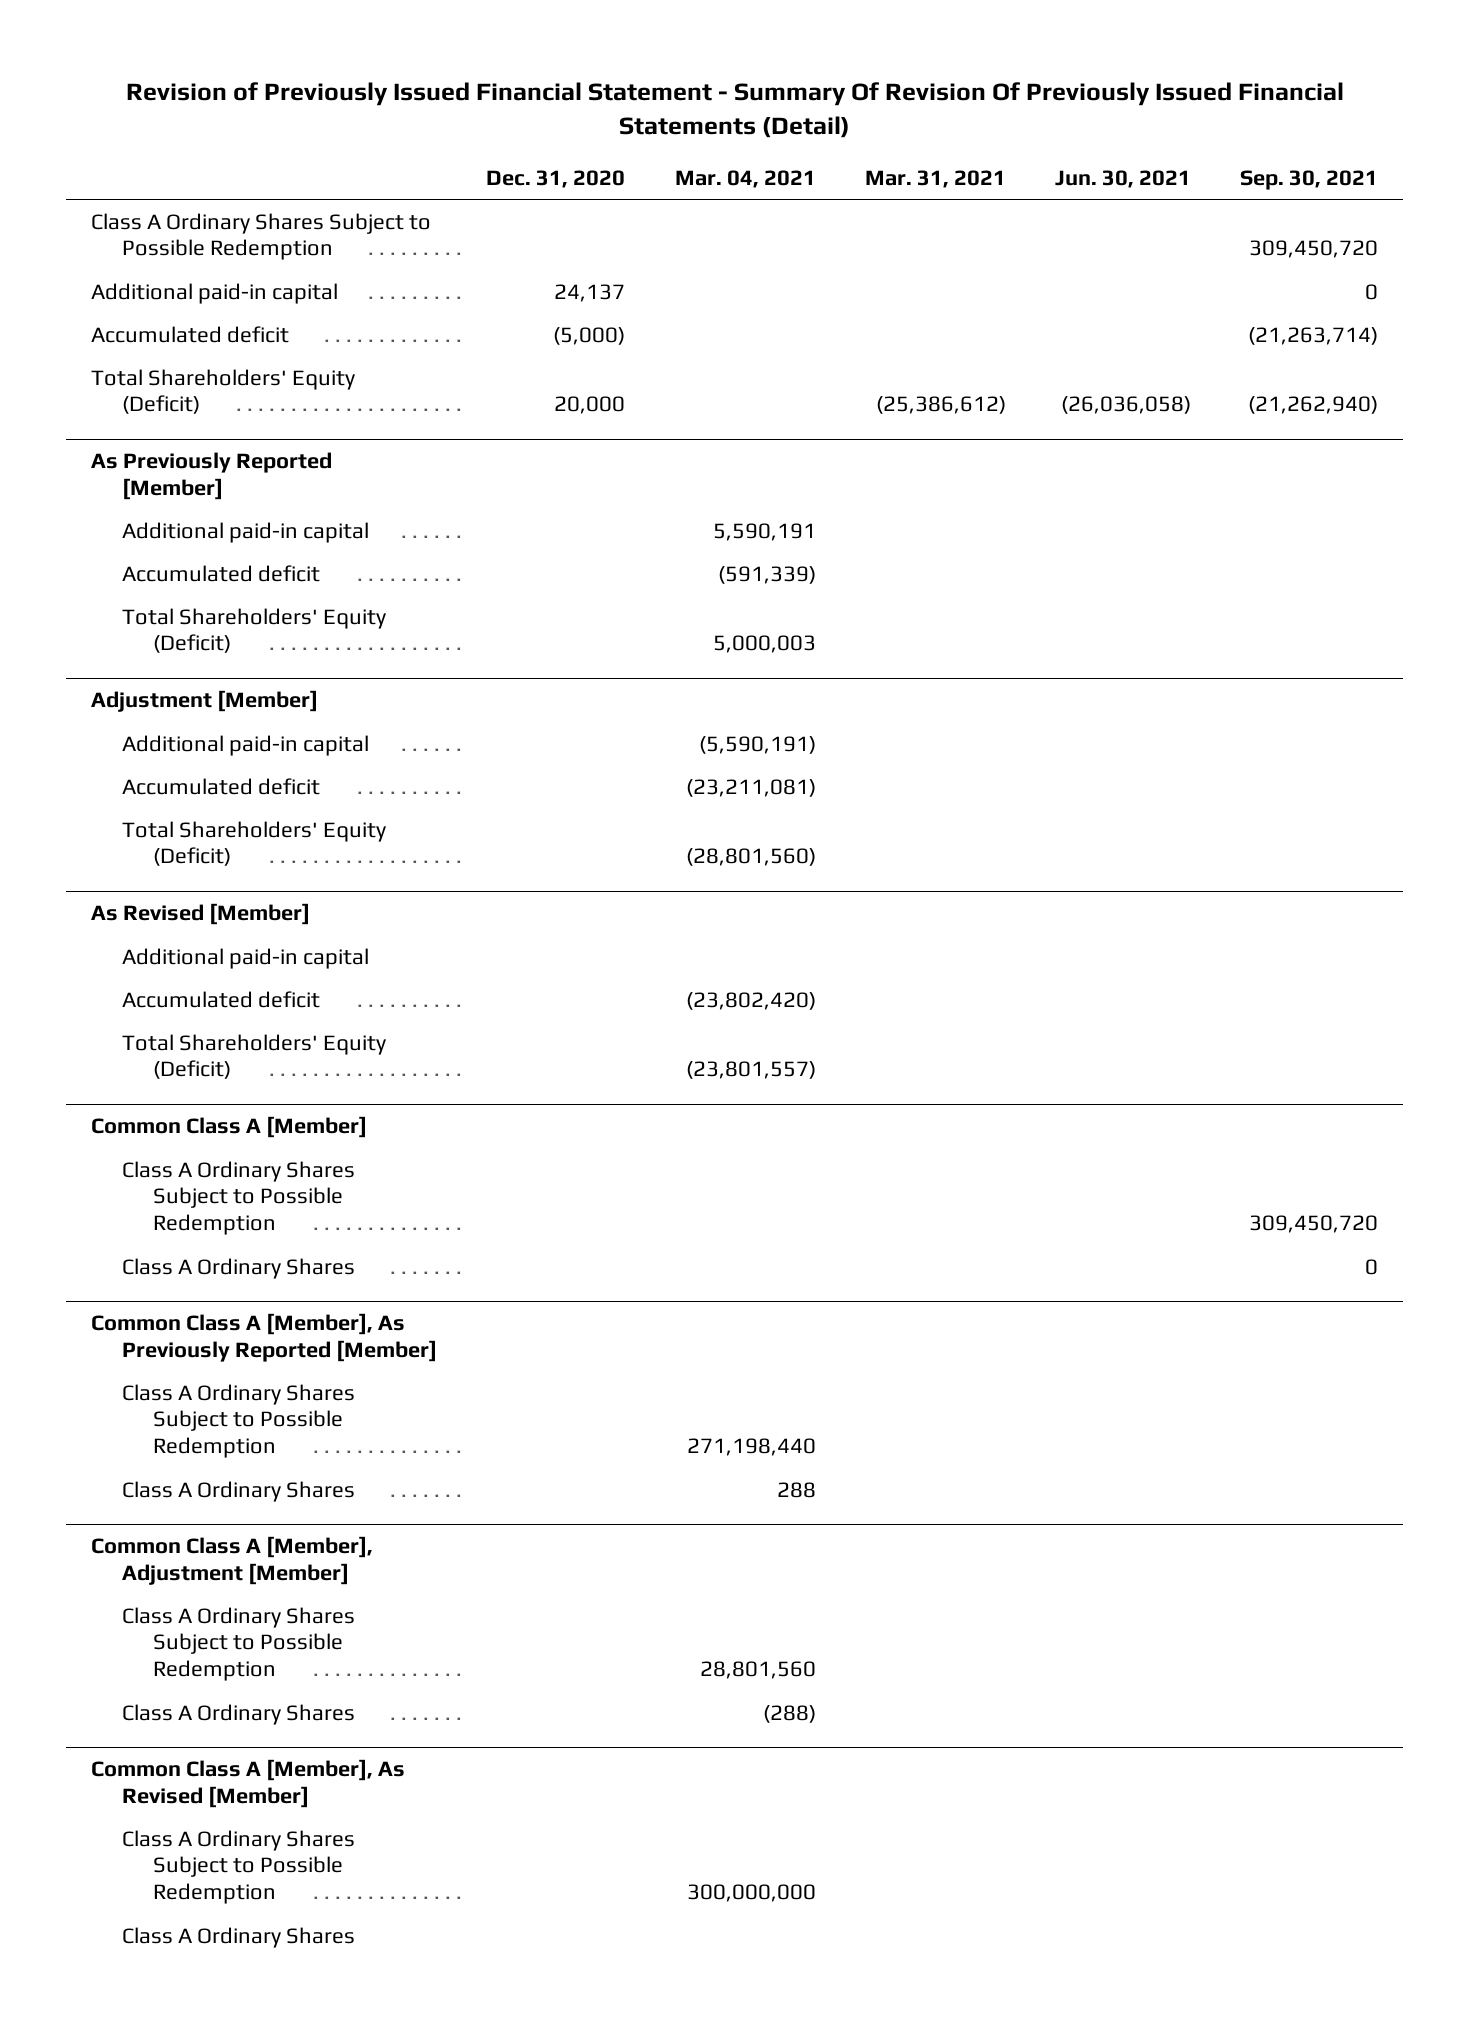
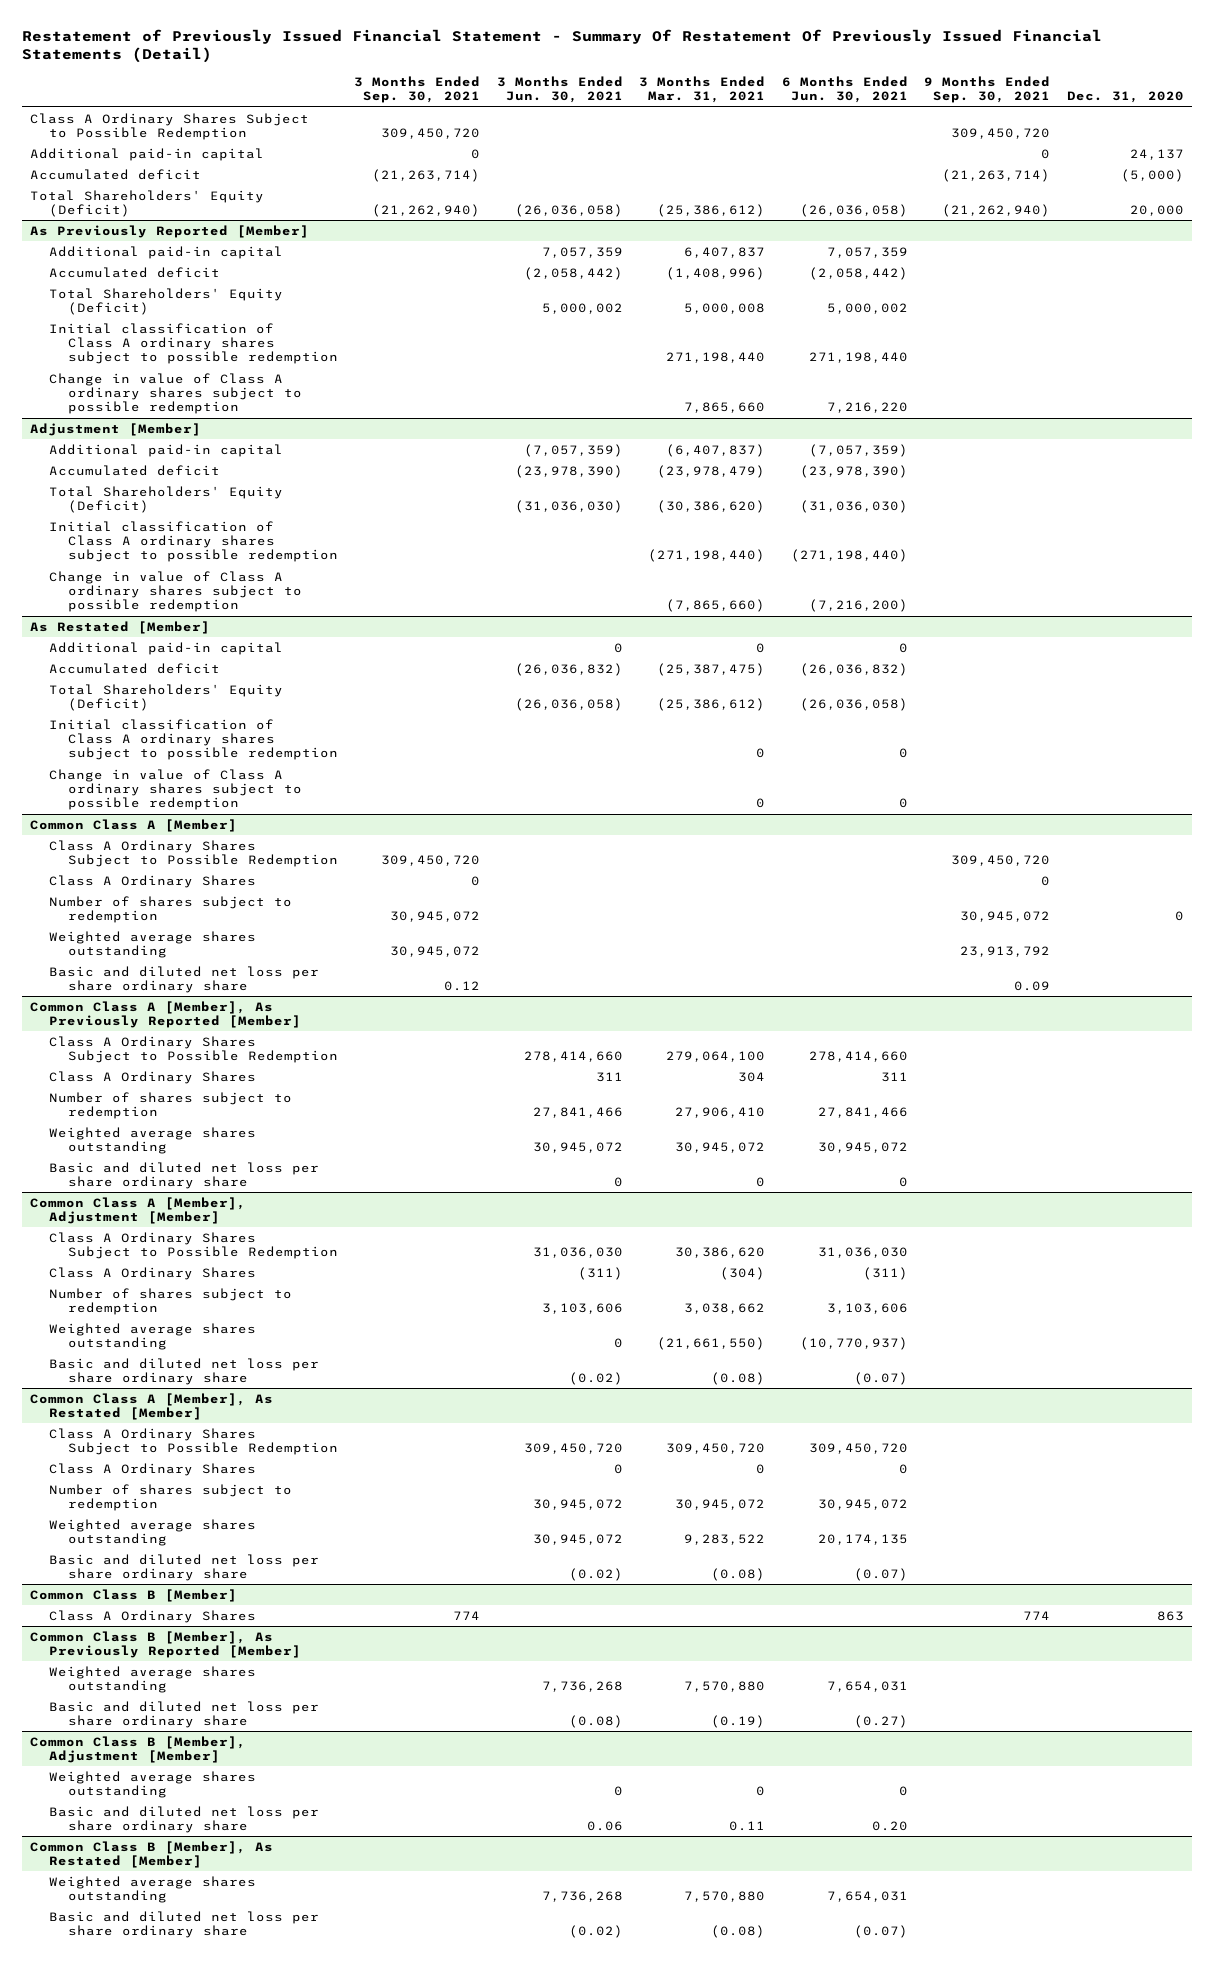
[125,82,1344,139] Revision of Previously Issued Financial Statement - Summary Of Revision Of Previously Issued Financial Statements (Detail) -> [21,28,1102,64] Restatement of Previously Issued Financial Statement - Summary Of Restatement Of Previously Issued Financial Statements (Detail)
[674,169,816,188] Mar. 04, 2021 -> none
[864,169,1006,188] Mar. 31, 2021 -> none
[1055,169,1192,188] Jun. 30, 2021 -> none
[1240,169,1379,190] Sep. 30, 2021 -> none
none -> [354,76,481,104] 3 Months Ended Sep. 30, 2021
none -> [496,76,623,104] 3 Months Ended Jun. 30, 2021
none -> [639,76,766,104] 3 Months Ended Mar. 31, 2021
none -> [781,76,908,104] 6 Months Ended Jun. 30, 2021
none -> [924,76,1051,104] 9 Months Ended Sep. 30, 2021
none -> [48,322,338,365] Initial classification of Class A ordinary shares subject to possible redemption
none -> [48,372,302,415] Change in value of Class A ordinary shares subject to possible redemption
none -> [48,520,338,563] Initial classification of Class A ordinary shares subject to possible redemption
none -> [48,570,302,613] Change in value of Class A ordinary shares subject to possible redemption
[91,903,311,926] As Revised [Member] -> [30,620,211,634] As Restated [Member]
none -> [48,718,338,761] Initial classification of Class A ordinary shares subject to possible redemption
none -> [48,768,302,811] Change in value of Class A ordinary shares subject to possible redemption
none -> [48,895,292,924] Number of shares subject to redemption
none -> [48,930,256,959] Weighted average shares outstanding
none -> [48,965,319,994] Basic and diluted net loss per share ordinary share
none -> [48,1091,292,1120] Number of shares subject to redemption
none -> [48,1126,256,1155] Weighted average shares outstanding
none -> [48,1161,319,1190] Basic and diluted net loss per share ordinary share
none -> [48,1287,292,1316] Number of shares subject to redemption
none -> [48,1322,256,1351] Weighted average shares outstanding
none -> [48,1357,319,1386] Basic and diluted net loss per share ordinary share
[91,1759,406,1808] Common Class A [Member], As Revised [Member] -> [30,1392,274,1421] Common Class A [Member], As Restated [Member]
none -> [48,1483,292,1512] Number of shares subject to redemption
none -> [48,1518,256,1547] Weighted average shares outstanding
none -> [48,1553,319,1582] Basic and diluted net loss per share ordinary share
none -> [30,1588,238,1602] Common Class B [Member]
none -> [48,1609,256,1623] Class A Ordinary Shares
none -> [30,1630,301,1659] Common Class B [Member], As Previously Reported [Member]
none -> [48,1665,256,1694] Weighted average shares outstanding
none -> [48,1700,319,1729] Basic and diluted net loss per share ordinary share
none -> [30,1735,247,1764] Common Class B [Member], Adjustment [Member]
none -> [48,1770,256,1799] Weighted average shares outstanding
none -> [48,1805,319,1834] Basic and diluted net loss per share ordinary share
none -> [30,1840,274,1869] Common Class B [Member], As Restated [Member]
none -> [48,1875,256,1904] Weighted average shares outstanding
none -> [48,1910,319,1939] Basic and diluted net loss per share ordinary share

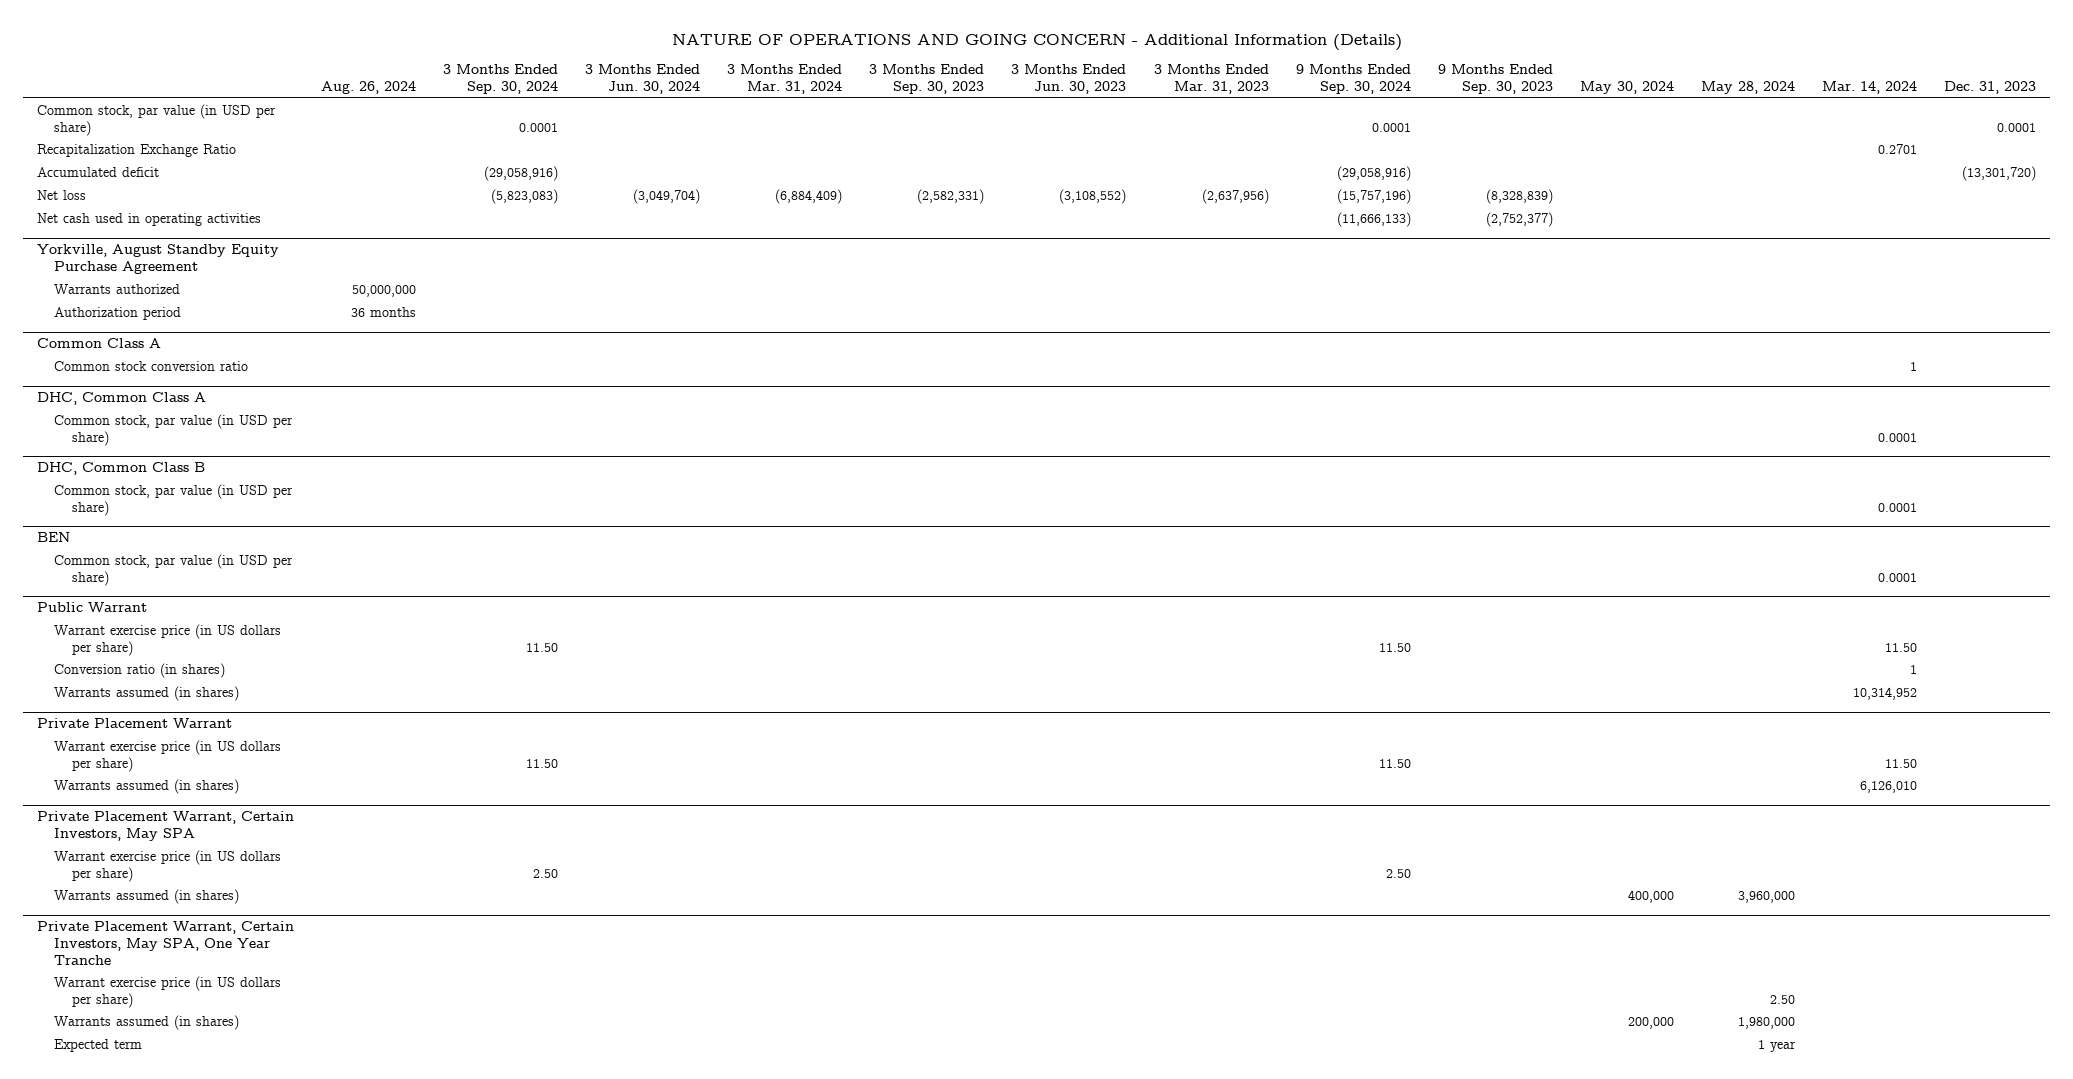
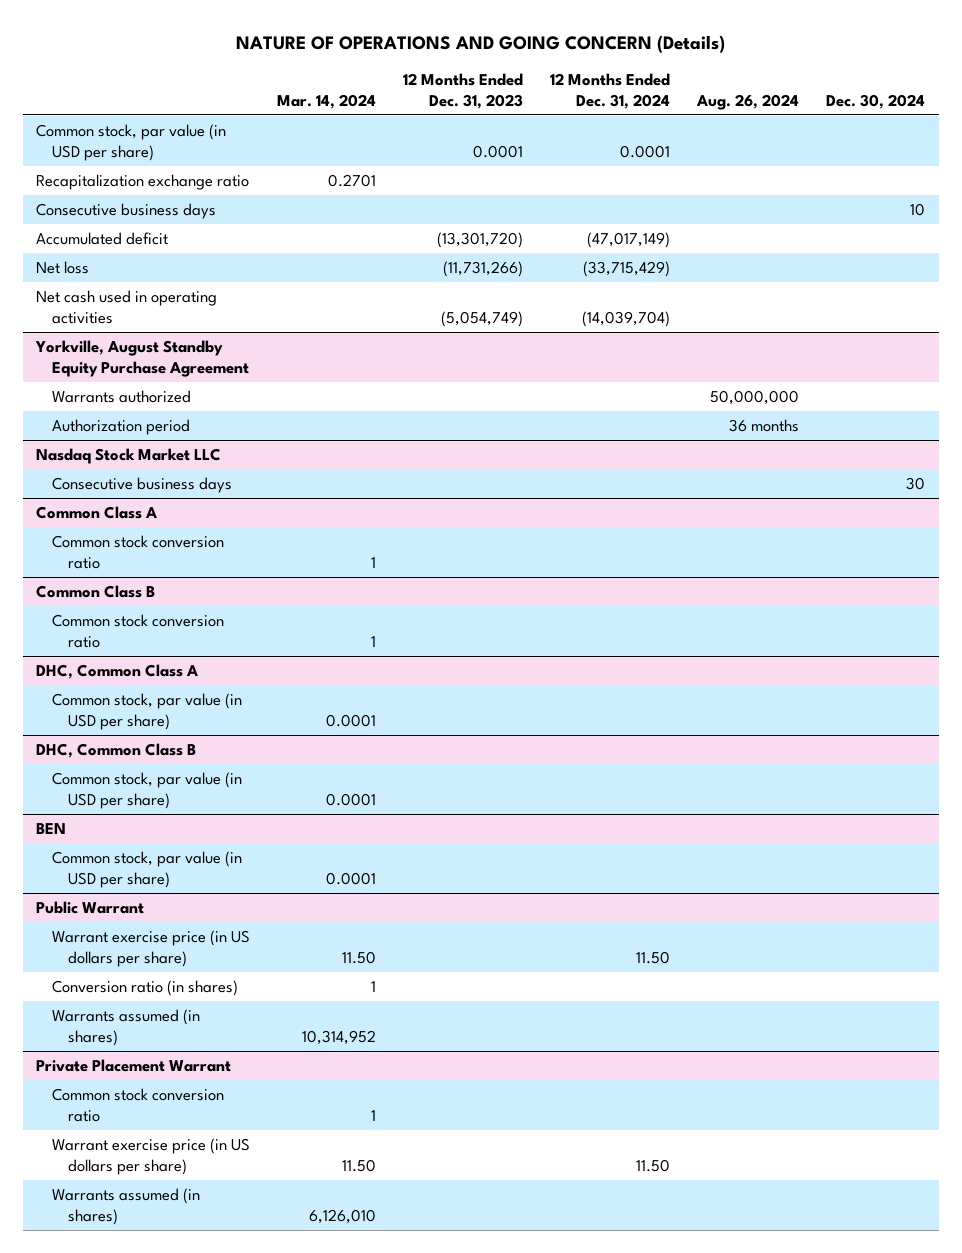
[671,33,1402,51] NATURE OF OPERATIONS AND GOING CONCERN - Additional Information (Details) -> [235,34,725,53] NATURE OF OPERATIONS AND GOING CONCERN (Details)
[442,64,558,95] 3 Months Ended Sep. 30, 2024 -> none
[585,64,701,95] 3 Months Ended Jun. 30, 2024 -> none
[727,64,843,95] 3 Months Ended Mar. 31, 2024 -> none
[869,64,985,95] 3 Months Ended Sep. 30, 2023 -> none
[1011,64,1127,95] 3 Months Ended Jun. 30, 2023 -> none
[1153,64,1269,95] 3 Months Ended Mar. 31, 2023 -> none
[1295,64,1411,95] 9 Months Ended Sep. 30, 2024 -> none
[1437,64,1553,95] 9 Months Ended Sep. 30, 2023 -> none
[1580,81,1675,95] May 30, 2024 -> none
[1701,81,1796,95] May 28, 2024 -> none
[1944,81,2037,95] Dec. 31, 2023 -> none
none -> [403,73,524,109] 12 Months Ended Dec. 31, 2023
none -> [550,73,671,109] 12 Months Ended Dec. 31, 2024
none -> [826,93,926,109] Dec. 30, 2024
[36,144,236,158] Recapitalization Exchange Ratio -> [36,173,250,190] Recapitalization exchange ratio
none -> [36,202,217,219] Consecutive business days
none -> [36,447,222,464] Nasdaq Stock Market LLC
none -> [52,476,233,493] Consecutive business days
none -> [36,584,156,598] Common Class B
none -> [52,613,225,648] Common stock conversion ratio
none -> [52,1087,225,1122] Common stock conversion ratio
[36,811,294,842] Private Placement Warrant, Certain Investors, May SPA -> none
[54,850,282,882] Warrant exercise price (in US dollars per share) -> none
[54,889,240,905] Warrants assumed (in shares) -> none
[36,921,294,965] Private Placement Warrant, Certain Investors, May SPA, One Year Tranche -> none
[54,976,282,1008] Warrant exercise price (in US dollars per share) -> none
[54,1015,240,1031] Warrants assumed (in shares) -> none
[54,1039,143,1053] Expected term -> none

